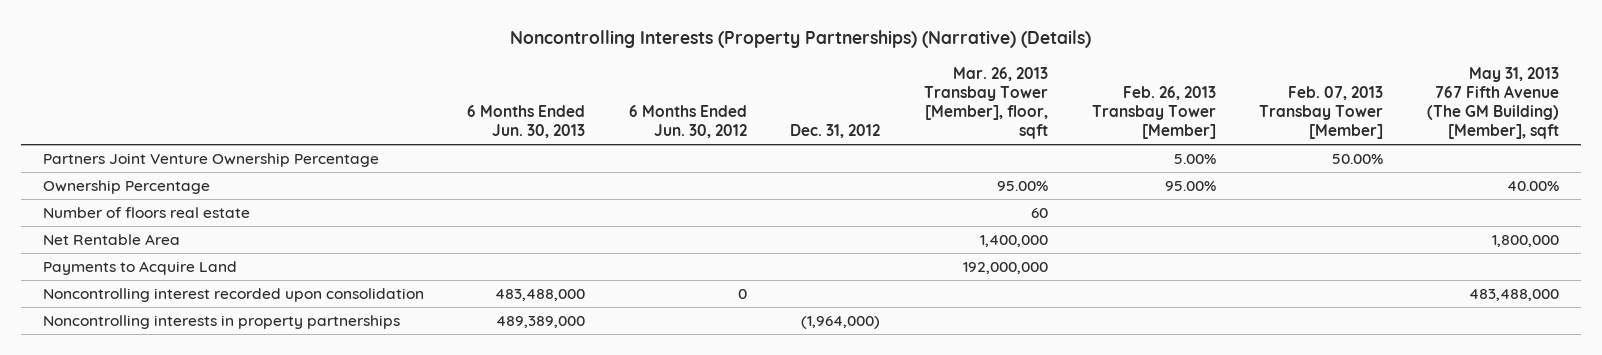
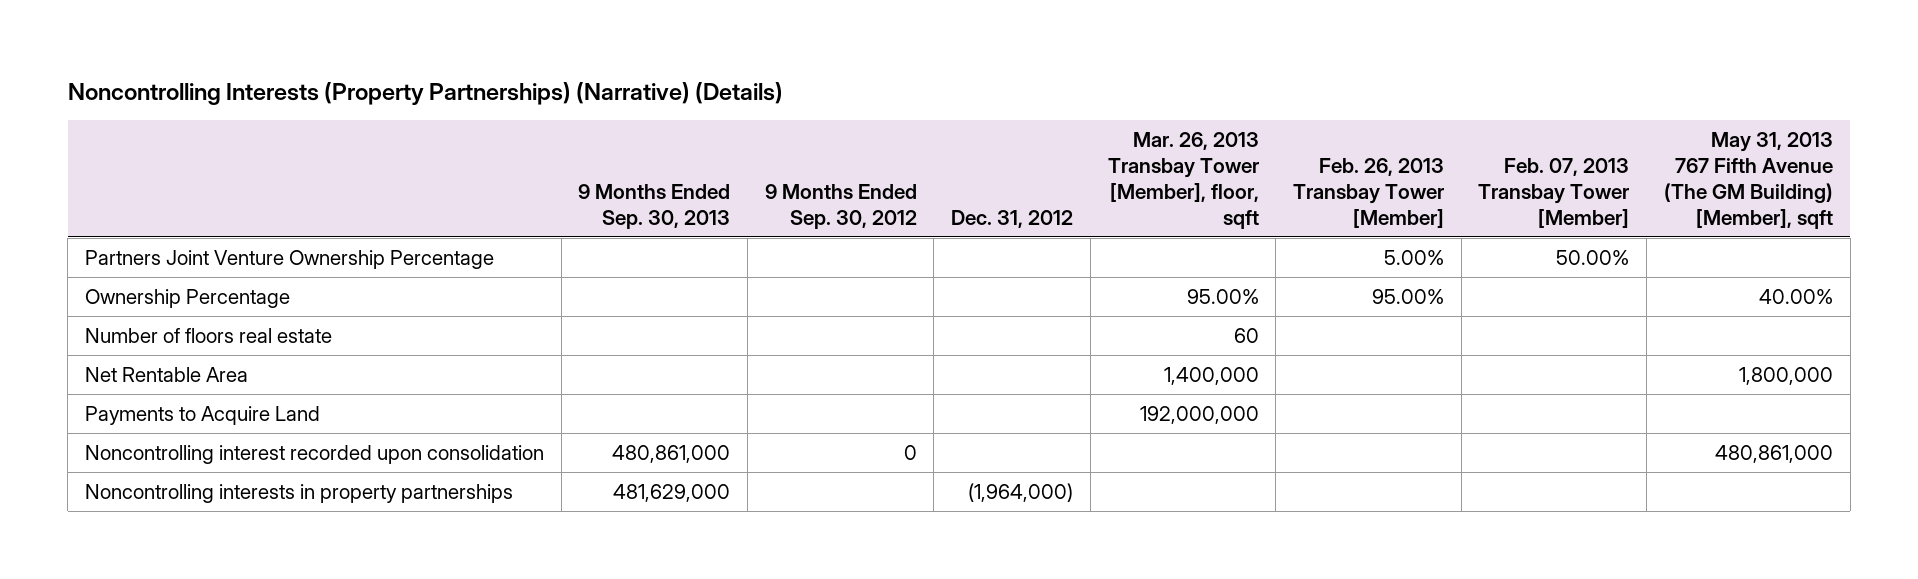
[467,104,586,138] 6 Months Ended Jun. 30, 2013 -> none
[628,104,747,138] 6 Months Ended Jun. 30, 2012 -> none
none -> [578,183,731,229] 9 Months Ended Sep. 30, 2013
none -> [764,183,917,229] 9 Months Ended Sep. 30, 2012
[1469,289,1560,302] 483,488,000 -> [1714,445,1833,464] 480,861,000

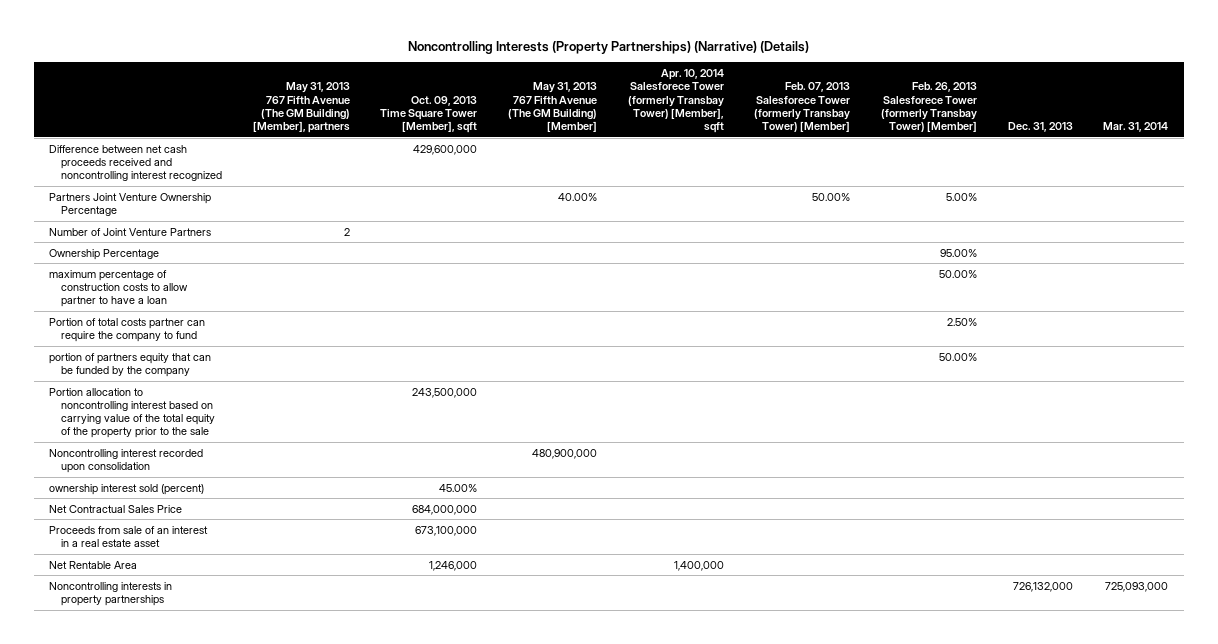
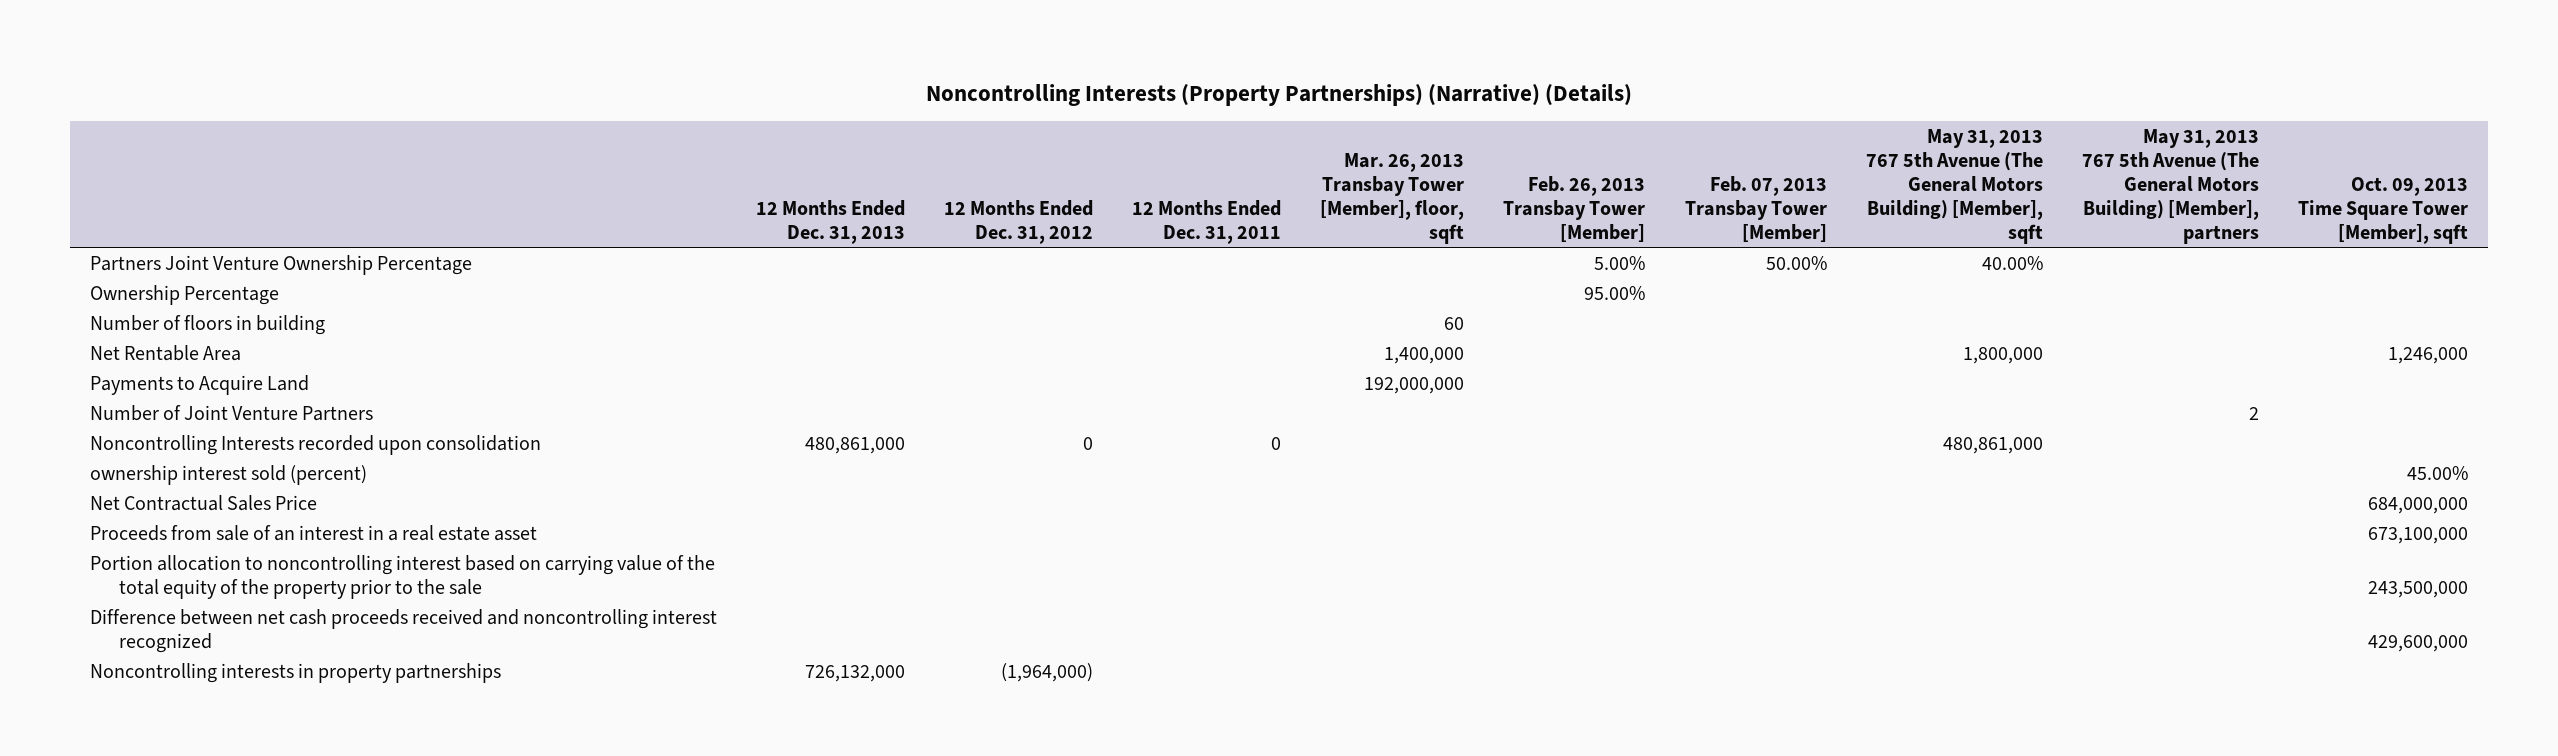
[252,82,350,133] May 31, 2013 767 Fifth Avenue (The GM Building) [Member], partners -> none
[508,82,598,132] May 31, 2013 767 Fifth Avenue (The GM Building) [Member] -> none
[627,69,724,133] Apr. 10, 2014 Salesforece Tower (formerly Transbay Tower) [Member], sqft -> none
[754,82,851,132] Feb. 07, 2013 Salesforece Tower (formerly Transbay Tower) [Member] -> none
[880,82,977,132] Feb. 26, 2013 Salesforece Tower (formerly Transbay Tower) [Member] -> none
[1007,121,1073,132] Dec. 31, 2013 -> none
[1103,121,1169,132] Mar. 31, 2014 -> none
none -> [755,199,905,244] 12 Months Ended Dec. 31, 2013
none -> [943,199,1093,244] 12 Months Ended Dec. 31, 2012
none -> [1132,199,1282,244] 12 Months Ended Dec. 31, 2011
none -> [1320,152,1465,244] Mar. 26, 2013 Transbay Tower [Member], floor, sqft
none -> [1503,175,1646,242] Feb. 26, 2013 Transbay Tower [Member]
none -> [1684,175,1827,242] Feb. 07, 2013 Transbay Tower [Member]
none -> [1865,128,2043,244] May 31, 2013 767 5th Avenue (The General Motors Building) [Member], sqft
none -> [2081,128,2259,244] May 31, 2013 767 5th Avenue (The General Motors Building) [Member], partners
[49,269,189,308] maximum percentage of construction costs to allow partner to have a loan -> none
[49,317,206,342] Portion of total costs partner can require the company to fund -> none
[49,352,212,377] portion of partners equity that can be funded by the company -> none
none -> [89,314,325,335] Number of floors in building
[49,560,138,569] Net Rentable Area -> [89,344,241,361] Net Rentable Area
none -> [89,374,309,395] Payments to Acquire Land
[49,227,212,236] Number of Joint Venture Partners -> [89,404,373,421] Number of Joint Venture Partners
[49,448,204,473] Noncontrolling interest recorded upon consolidation -> [89,434,541,455] Noncontrolling Interests recorded upon consolidation
[49,387,216,439] Portion allocation to noncontrolling interest based on carrying value of the total equity of the property prior to the sale -> [89,554,715,599] Portion allocation to noncontrolling interest based on carrying value of the total equity of the property prior to the sale
[49,144,223,182] Difference between net cash proceeds received and noncontrolling interest recognized -> [89,608,717,653] Difference between net cash proceeds received and noncontrolling interest recognized

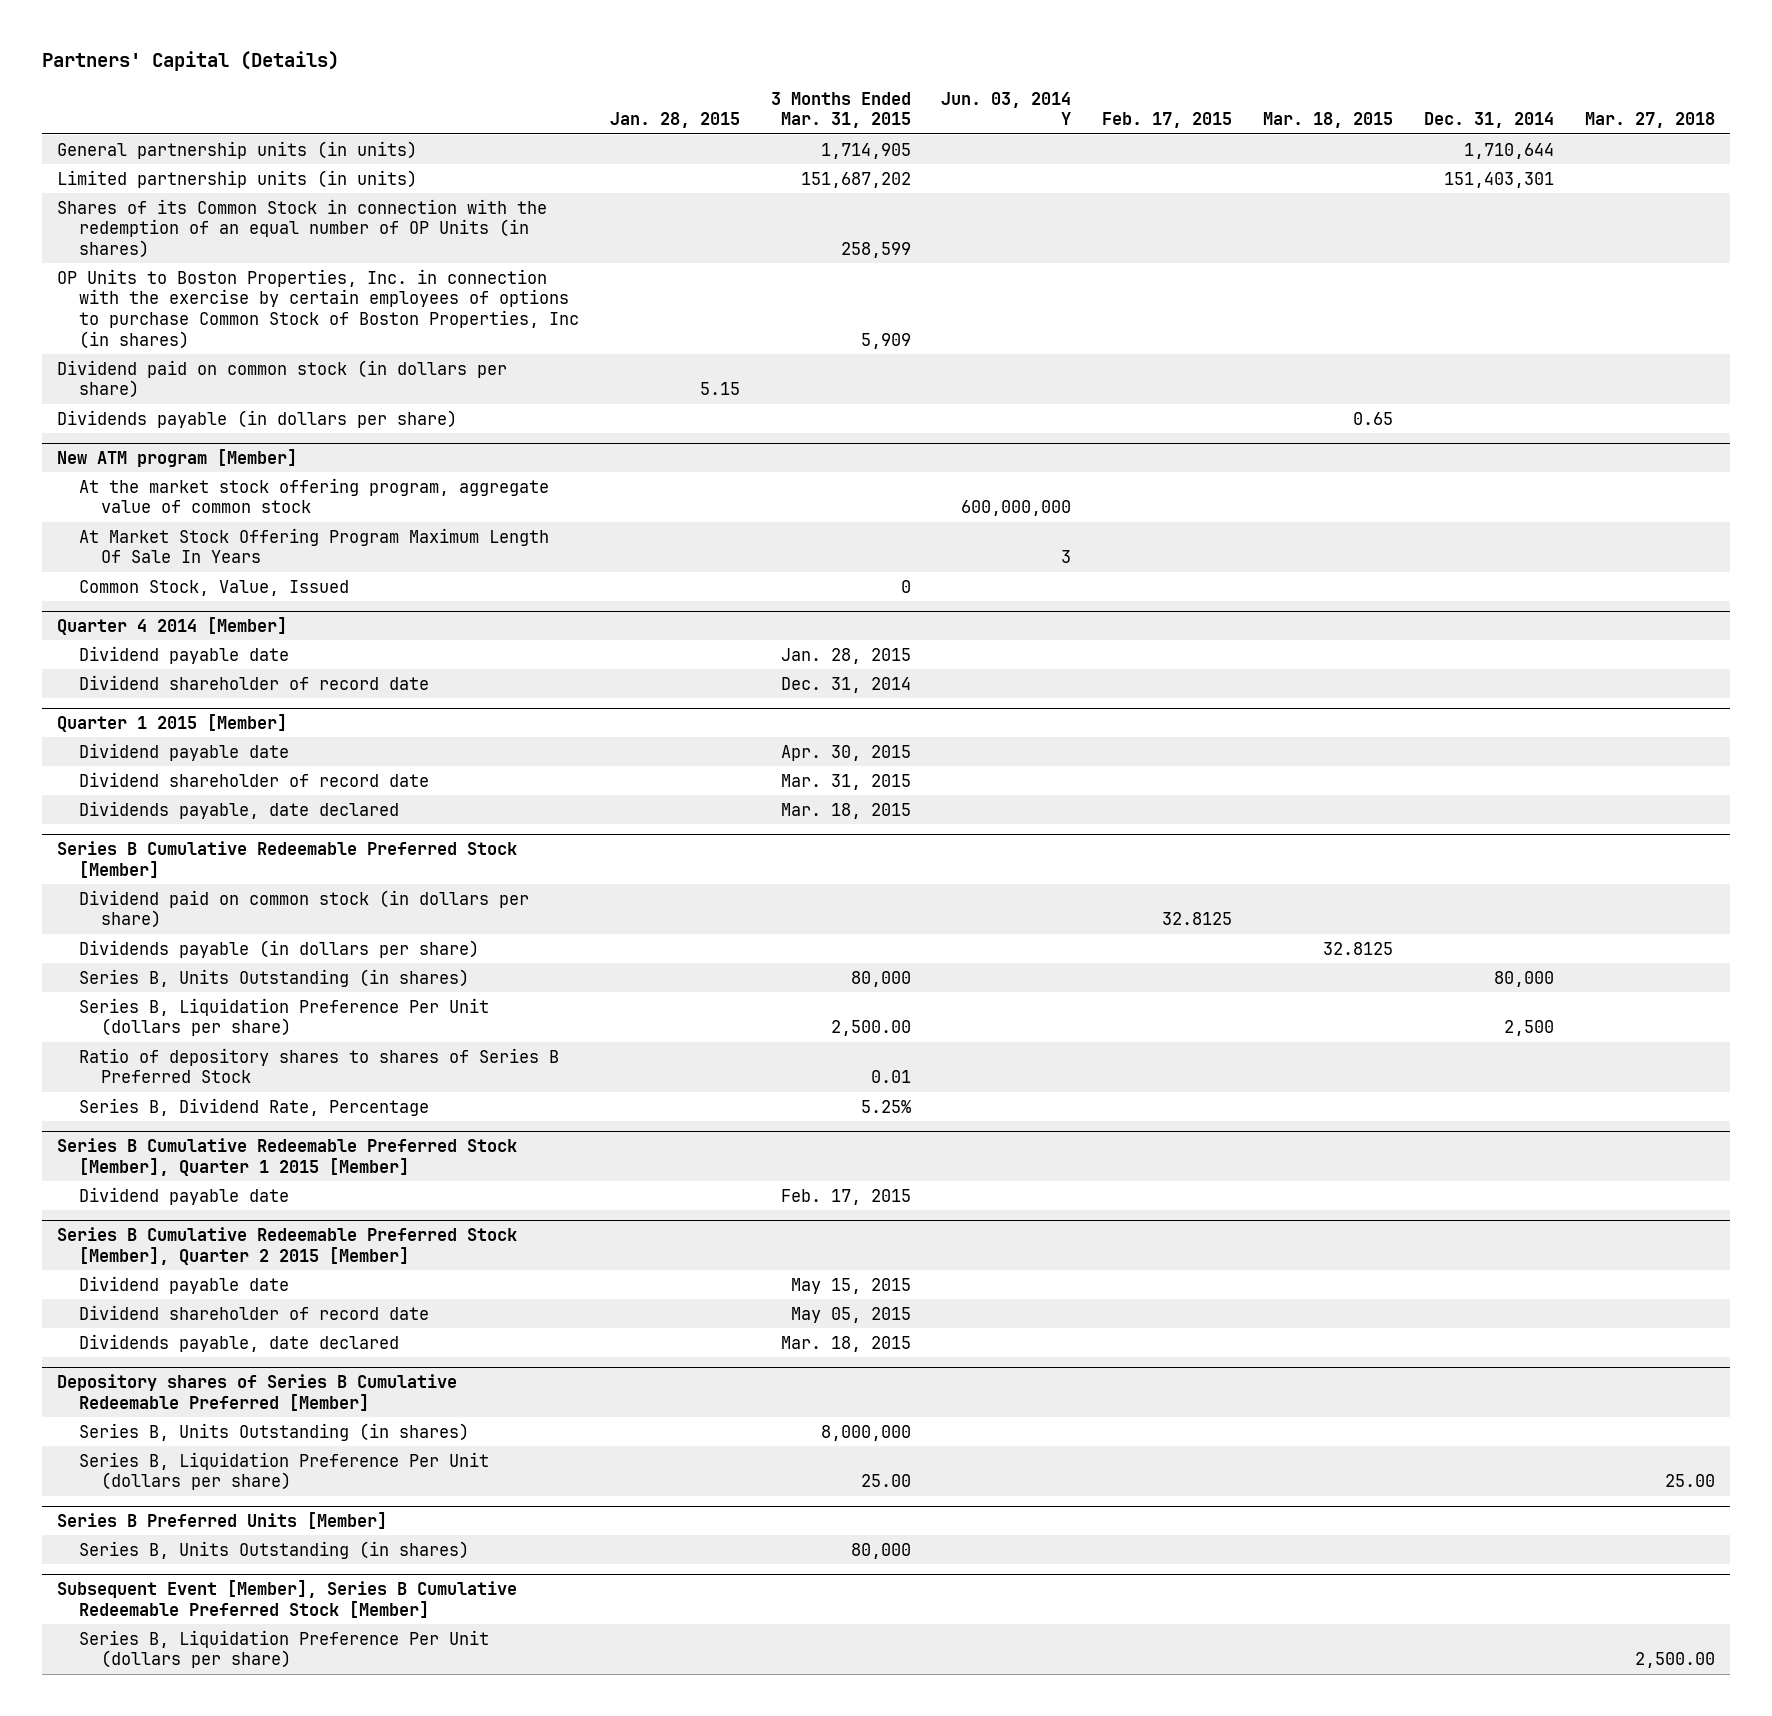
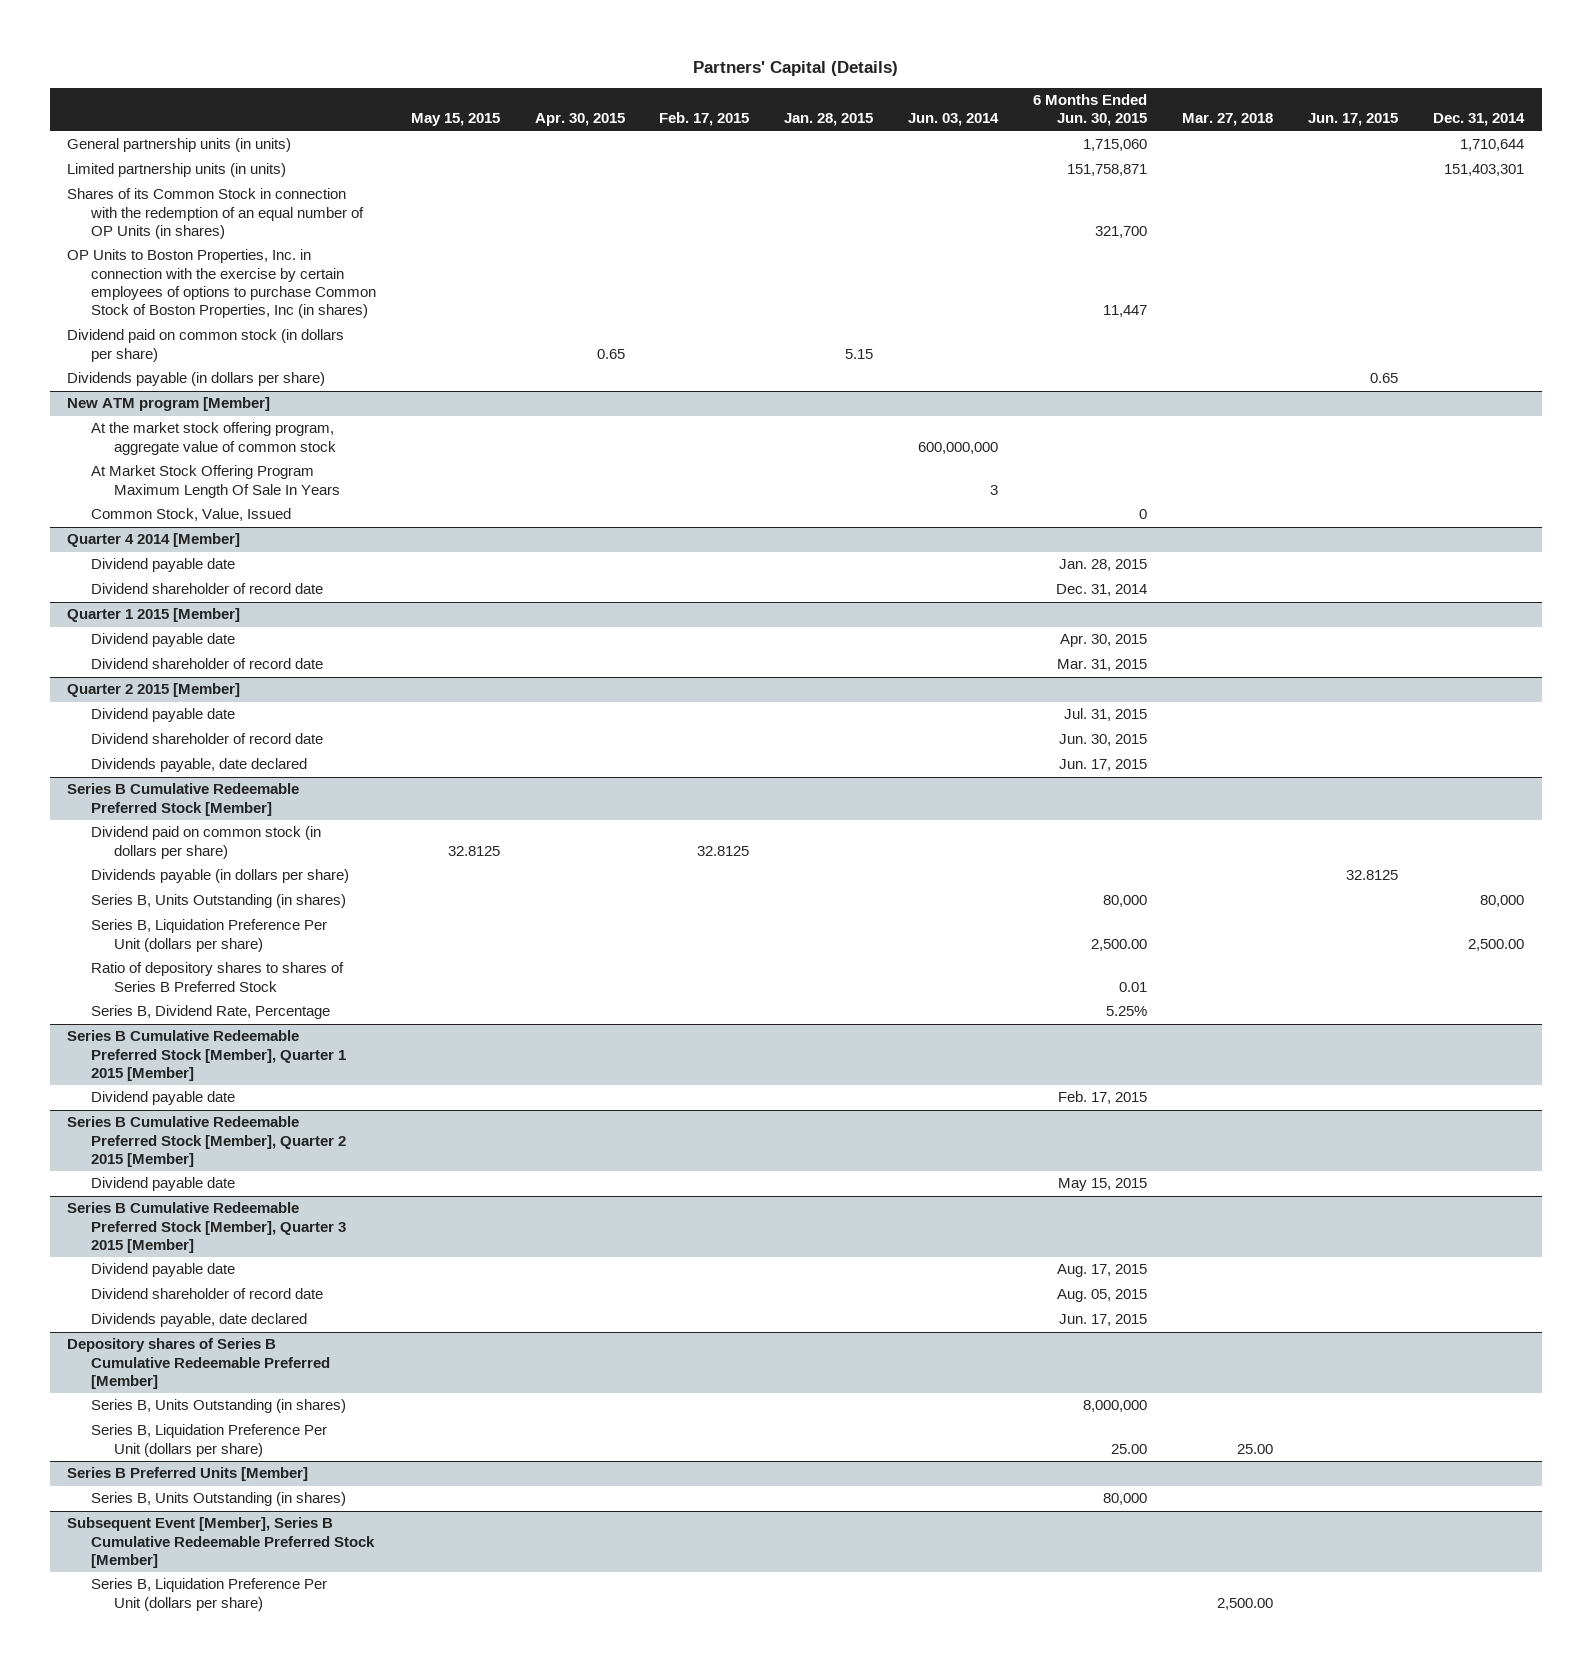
[770,91,911,129] 3 Months Ended Mar. 31, 2015 -> none
[941,91,1072,126] Jun. 03, 2014 Y -> none
[1263,112,1394,129] Mar. 18, 2015 -> none
none -> [410,113,500,127] May 15, 2015
none -> [534,113,625,127] Apr. 30, 2015
none -> [908,113,1000,127] Jun. 03, 2014
none -> [1033,94,1148,127] 6 Months Ended Jun. 30, 2015
none -> [1308,113,1399,127] Jun. 17, 2015
[78,800,399,819] Dividends payable, date declared -> none
none -> [67,683,241,698] Quarter 2 2015 [Member]
none -> [90,708,235,723] Dividend payable date
none -> [90,733,323,745] Dividend shareholder of record date
none -> [90,758,307,773] Dividends payable, date declared
[1503,1020,1554,1037] 2,500 -> [1468,938,1525,951] 2,500.00
[78,1304,429,1320] Dividend shareholder of record date -> none
[78,1333,399,1352] Dividends payable, date declared -> none
none -> [67,1202,346,1254] Series B Cumulative Redeemable Preferred Stock [Member], Quarter 3 2015 [Member]
none -> [90,1263,235,1278] Dividend payable date
none -> [90,1288,323,1300] Dividend shareholder of record date
none -> [90,1313,307,1328] Dividends payable, date declared

